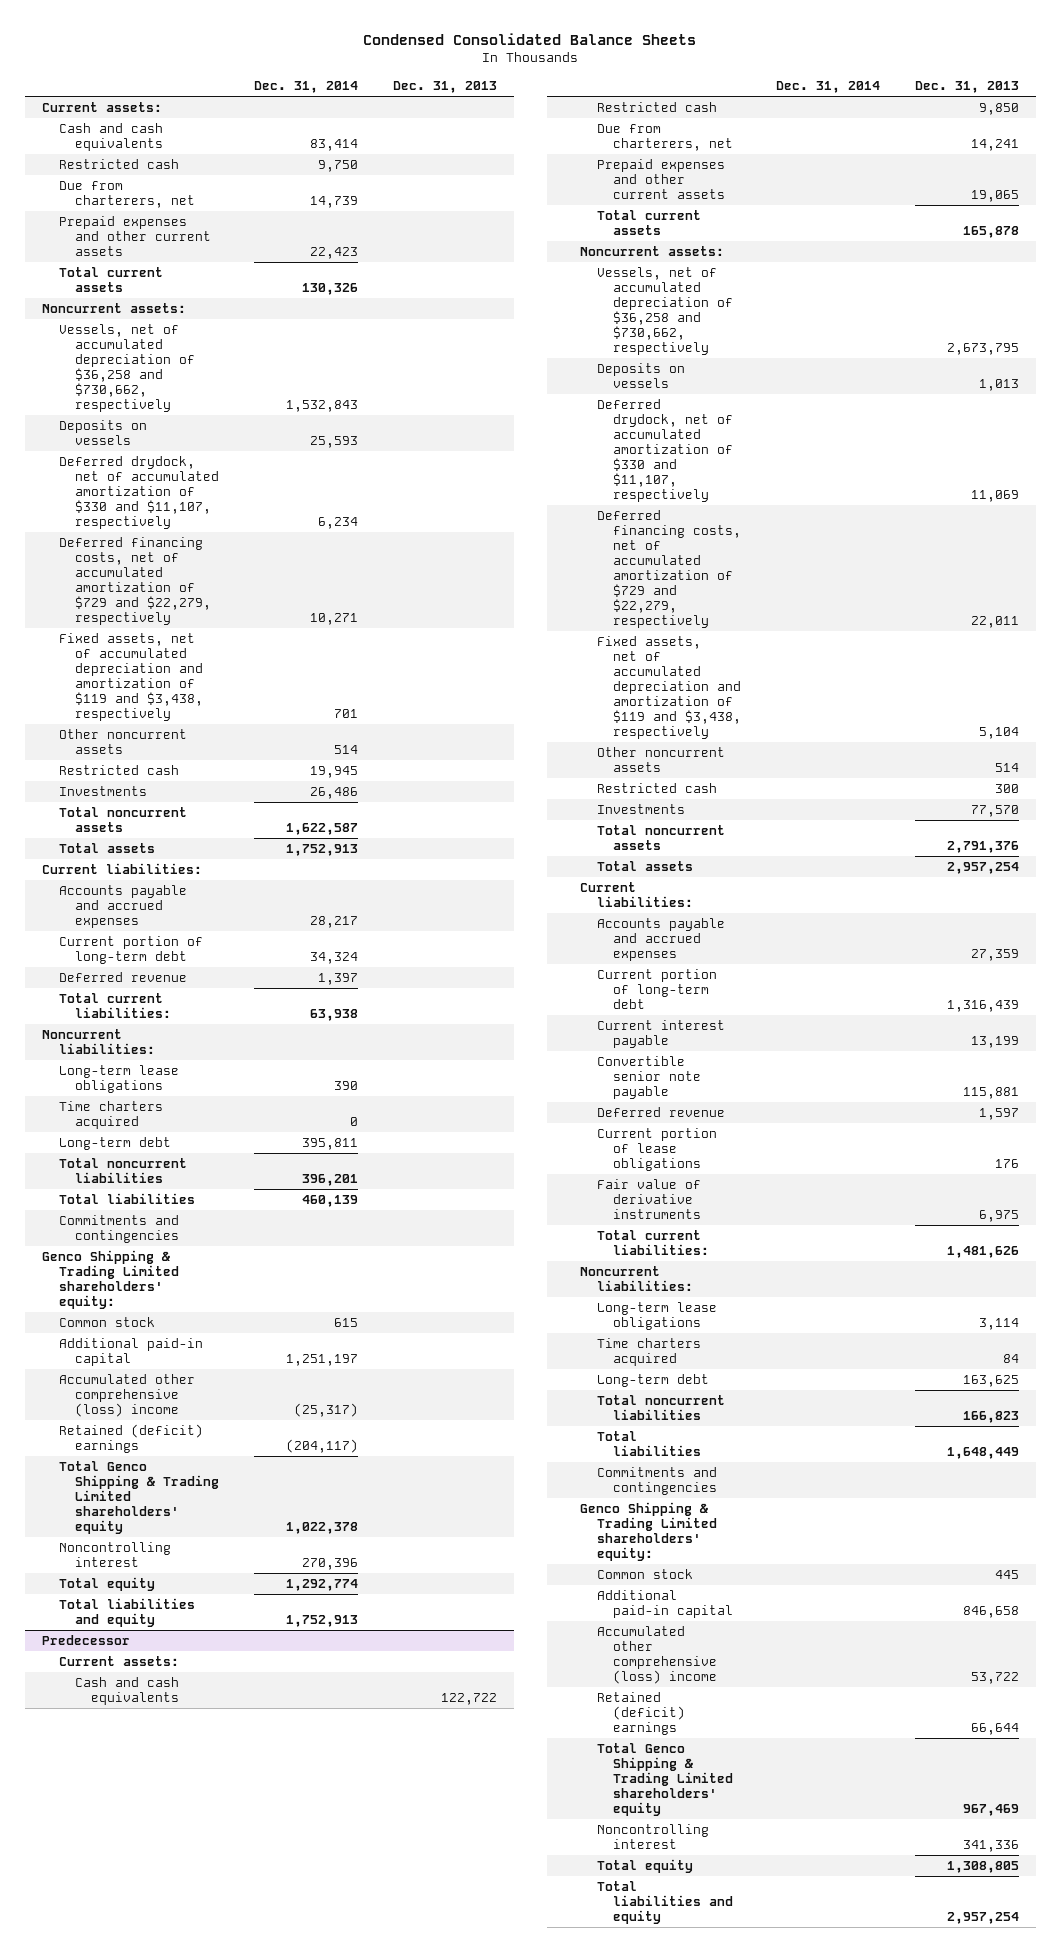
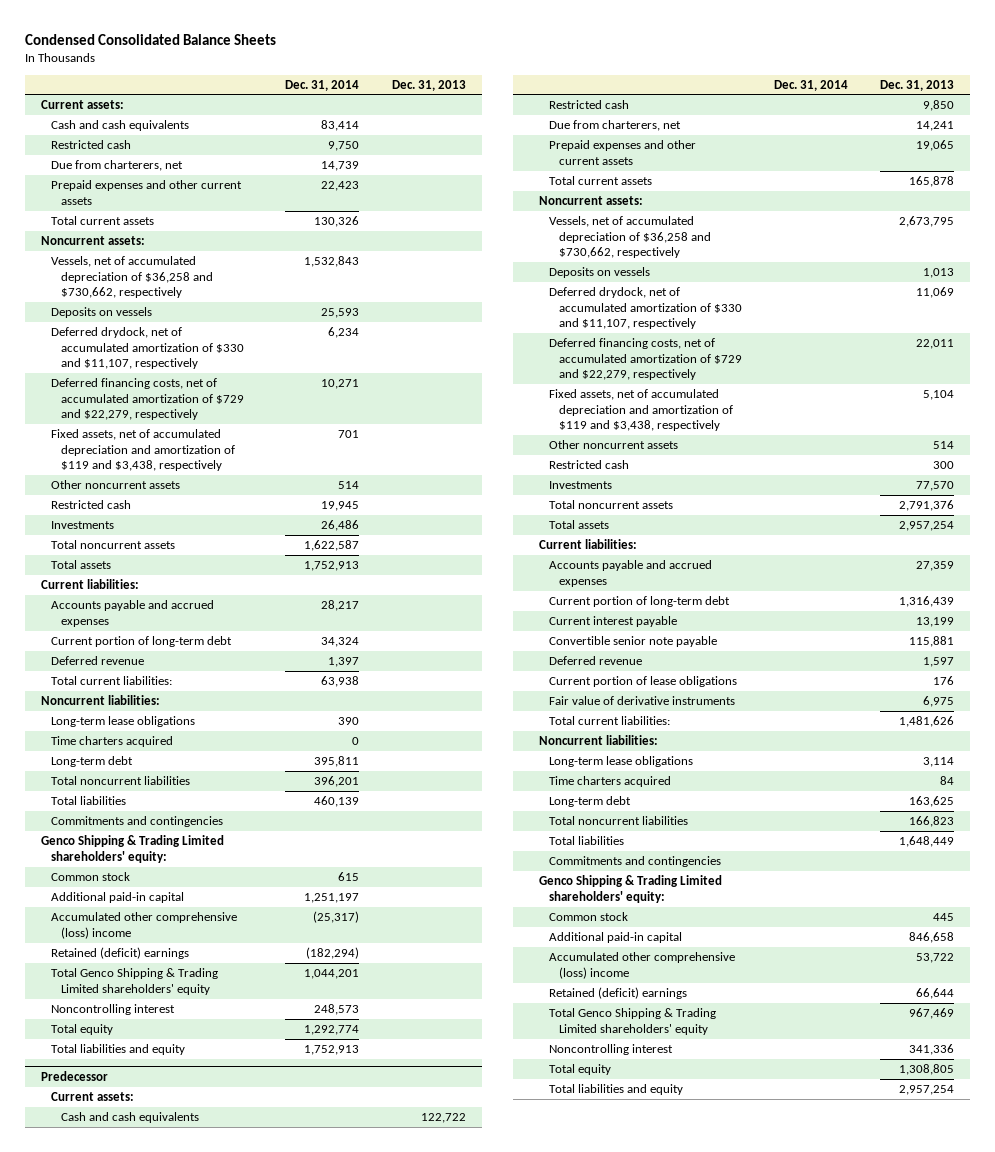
[286,1438,359,1453] (204,117) -> [306,947,360,960] (182,294)
[286,1521,359,1534] 1,022,378 -> [304,969,360,980] 1,044,201
[302,1557,359,1570] 270,396 -> [314,1004,360,1016] 248,573

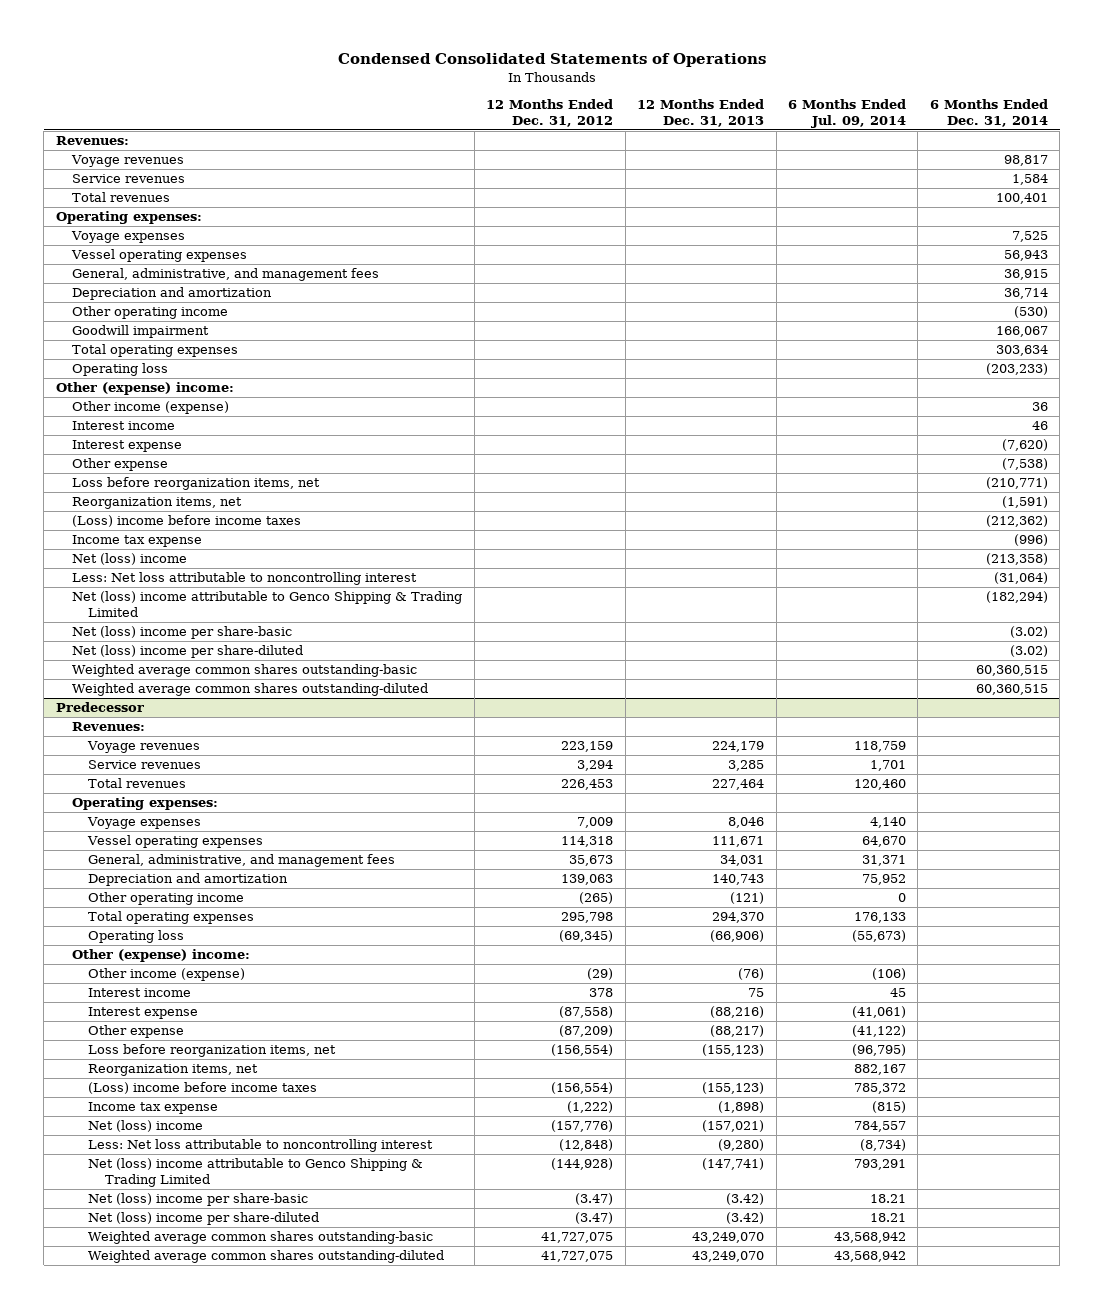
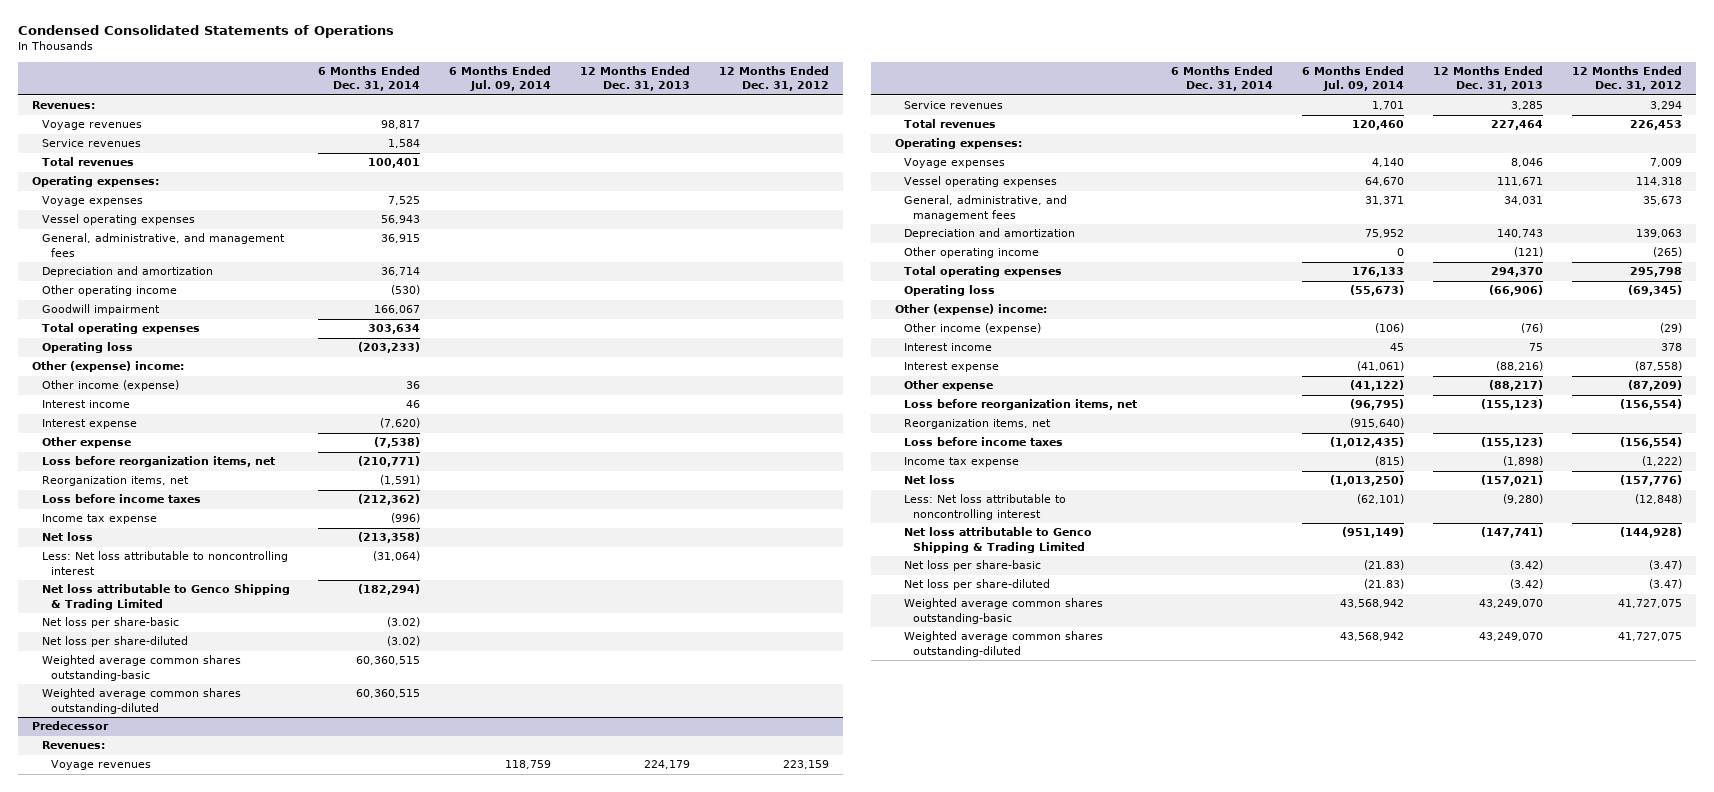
[72,515,302,528] (Loss) income before income taxes -> [41,494,201,504] Loss before income taxes
[72,553,188,566] Net (loss) income -> [41,532,93,542] Net loss
[72,591,463,618] Net (loss) income attributable to Genco Shipping & Trading Limited -> [41,584,290,610] Net loss attributable to Genco Shipping & Trading Limited
[72,626,293,640] Net (loss) income per share-basic -> [41,617,179,629] Net loss per share-basic
[72,645,304,659] Net (loss) income per share-diluted -> [41,636,188,648] Net loss per share-diluted
[853,1064,906,1076] 882,167 -> [1350,418,1405,429] (915,640)
[88,1082,318,1095] (Loss) income before income taxes -> [904,437,1064,447] Loss before income taxes
[853,1083,906,1095] 785,372 -> [1330,437,1405,449] (1,012,435)
[88,1120,204,1133] Net (loss) income -> [904,475,956,485] Net loss
[853,1121,906,1133] 784,557 -> [1330,475,1405,487] (1,013,250)
[859,1139,906,1152] (8,734) -> [1357,494,1405,505] (62,101)
[88,1158,424,1188] Net (loss) income attributable to Genco Shipping & Trading Limited -> [904,527,1093,553] Net loss attributable to Genco Shipping & Trading Limited
[853,1159,906,1171] 793,291 -> [1342,527,1405,539] (951,149)
[88,1193,309,1207] Net (loss) income per share-basic -> [904,560,1042,572] Net loss per share-basic
[869,1194,906,1204] 18.21 -> [1364,560,1405,571] (21.83)
[88,1212,320,1226] Net (loss) income per share-diluted -> [904,579,1051,591] Net loss per share-diluted
[869,1213,906,1223] 18.21 -> [1364,579,1405,590] (21.83)

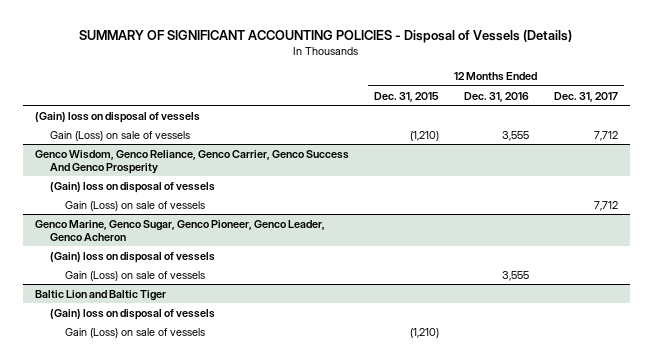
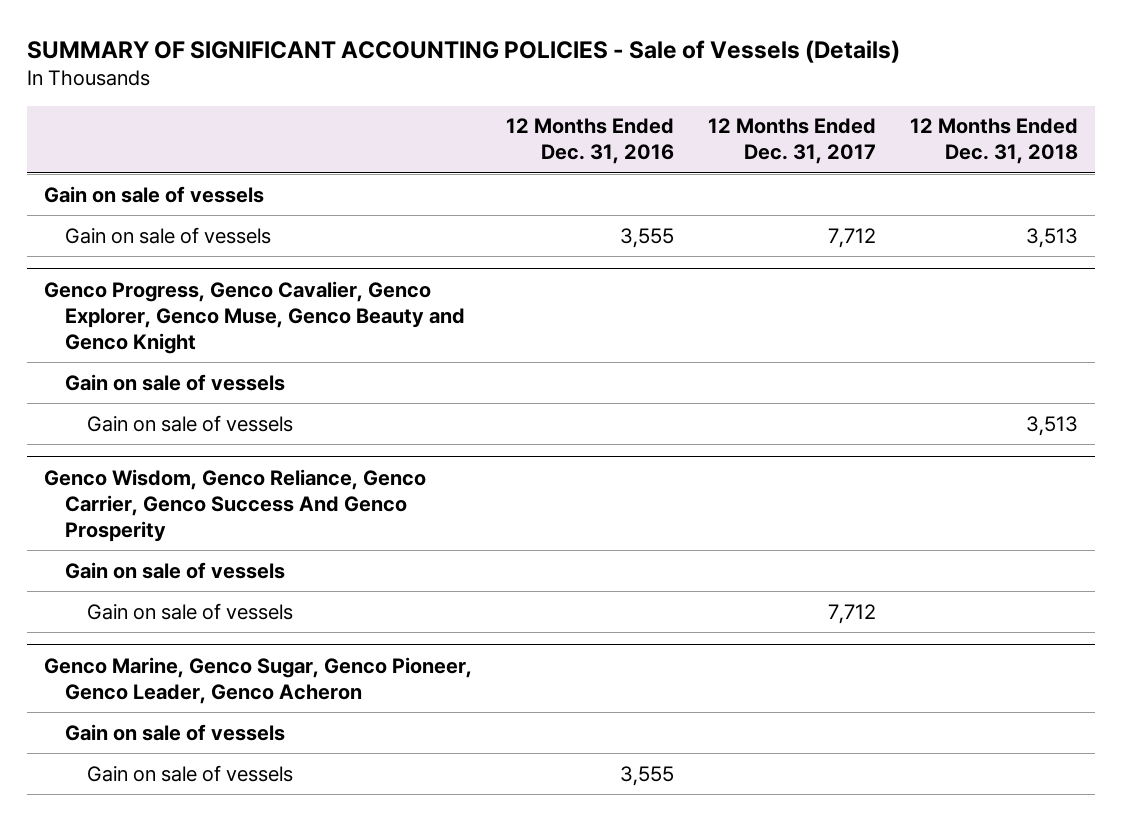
[79,30,573,44] SUMMARY OF SIGNIFICANT ACCOUNTING POLICIES - Disposal of Vessels (Details) -> [26,40,900,64] SUMMARY OF SIGNIFICANT ACCOUNTING POLICIES - Sale of Vessels (Details)
[373,91,439,102] Dec. 31, 2015 -> none
none -> [910,118,1079,165] 12 Months Ended Dec. 31, 2018
[35,111,201,123] (Gain) loss on disposal of vessels -> [43,185,264,203] Gain on sale of vessels
[49,130,190,141] Gain (Loss) on sale of vessels -> [65,226,272,244] Gain on sale of vessels
none -> [43,280,466,354] Genco Progress, Genco Cavalier, Genco Explorer, Genco Muse, Genco Beauty and Genco Knight
none -> [65,373,286,391] Gain on sale of vessels
none -> [87,414,294,432] Gain on sale of vessels
[49,181,215,193] (Gain) loss on disposal of vessels -> [65,561,286,579] Gain on sale of vessels
[64,200,205,211] Gain (Loss) on sale of vessels -> [87,602,294,620] Gain on sale of vessels
[35,289,167,301] Baltic Lion and Baltic Tiger -> none
[49,308,215,320] (Gain) loss on disposal of vessels -> none
[64,327,205,338] Gain (Loss) on sale of vessels -> none
[49,251,215,263] (Gain) loss on disposal of vessels -> [65,723,286,741] Gain on sale of vessels
[64,270,205,281] Gain (Loss) on sale of vessels -> [87,764,294,782] Gain on sale of vessels

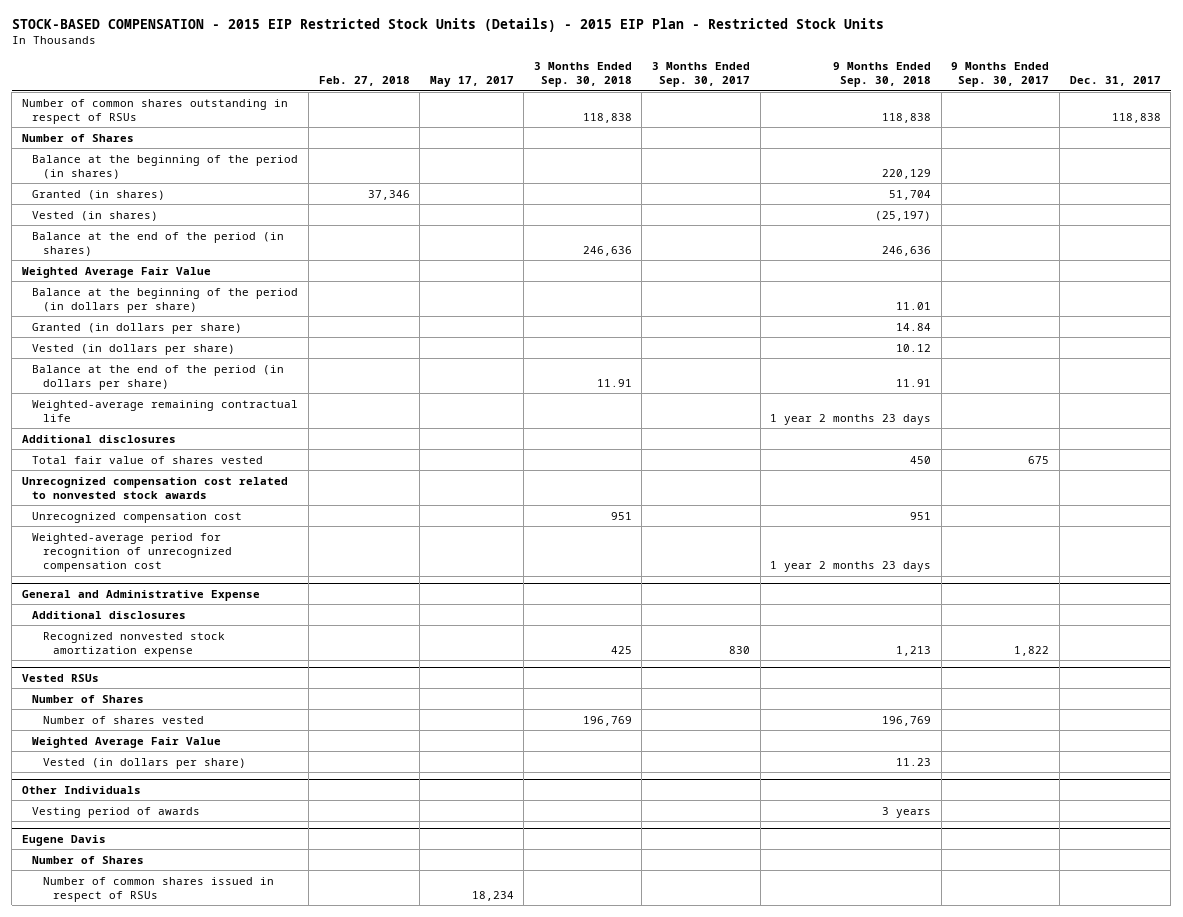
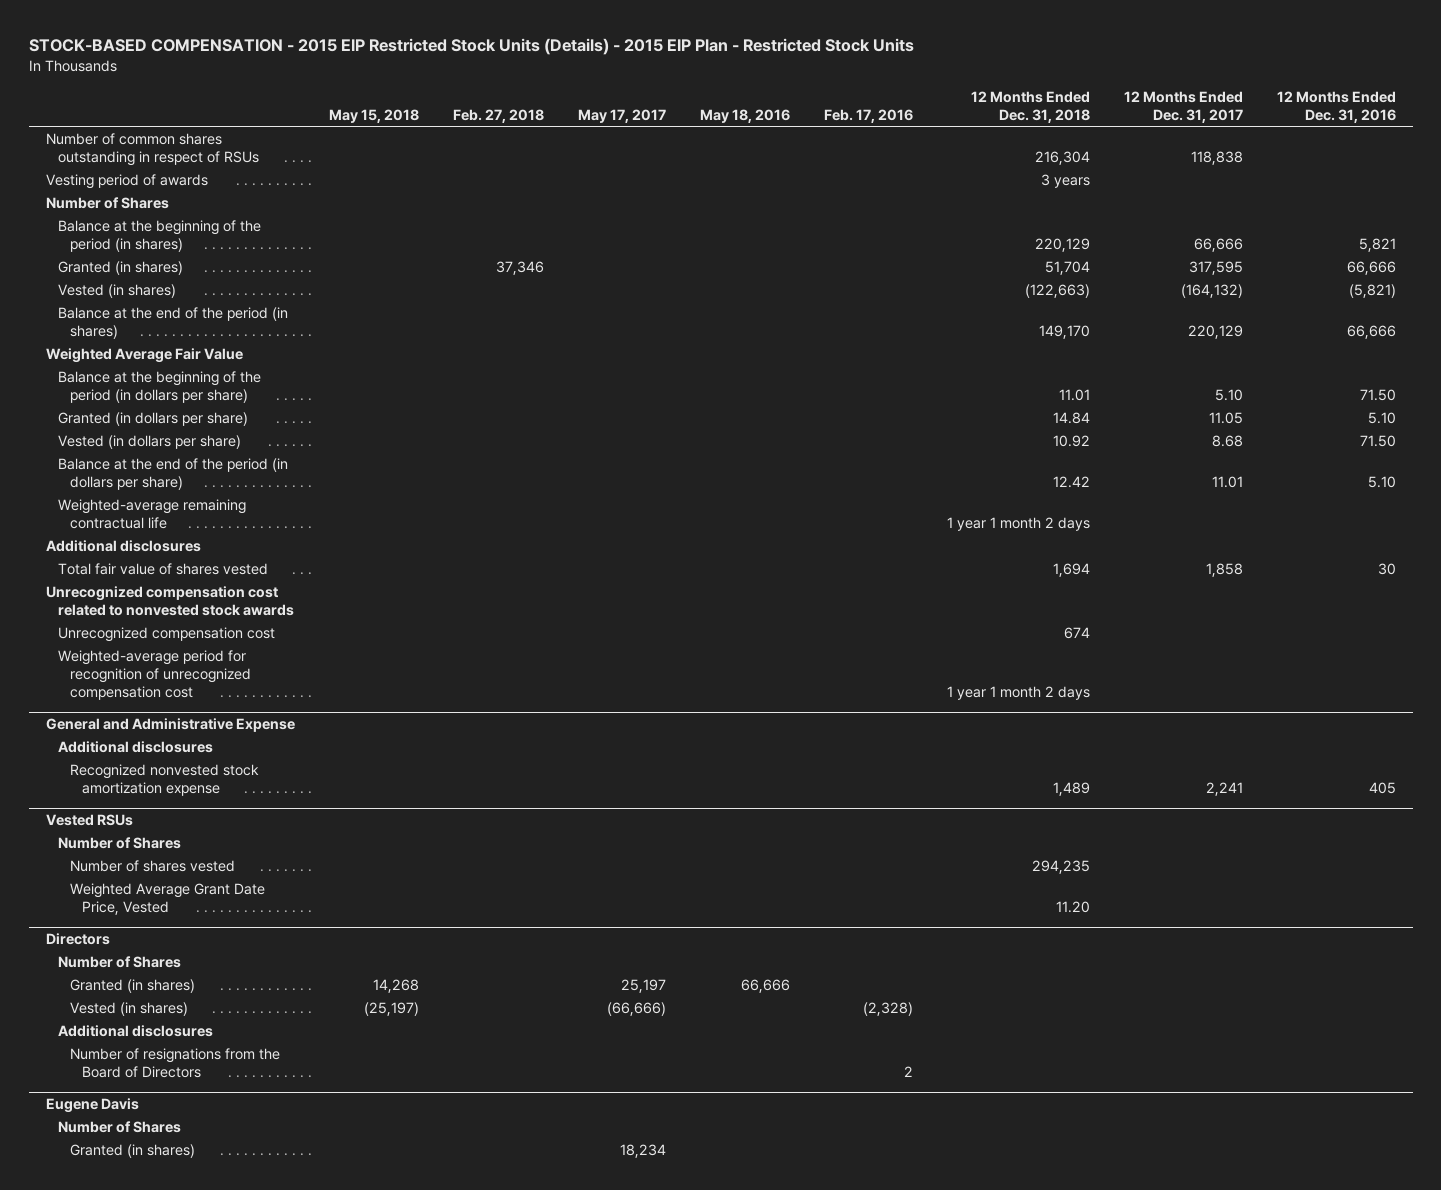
[533,62,632,88] 3 Months Ended Sep. 30, 2018 -> none
[652,62,751,88] 3 Months Ended Sep. 30, 2017 -> none
[833,62,932,88] 9 Months Ended Sep. 30, 2018 -> none
[951,62,1050,88] 9 Months Ended Sep. 30, 2017 -> none
[1069,76,1161,87] Dec. 31, 2017 -> none
none -> [328,108,419,123] May 15, 2018
none -> [699,108,790,123] May 18, 2016
none -> [823,108,913,123] Feb. 17, 2016
none -> [970,90,1090,123] 12 Months Ended Dec. 31, 2018
none -> [1123,90,1243,123] 12 Months Ended Dec. 31, 2017
none -> [1276,90,1396,123] 12 Months Ended Dec. 31, 2016
none -> [45,173,208,189] Vesting period of awards
[32,736,222,748] Weighted Average Fair Value -> none
[42,757,246,769] Vested (in dollars per share) -> none
[32,806,201,818] Vesting period of awards -> none
none -> [69,882,265,915] Weighted Average Grant Date Price, Vested
[21,785,141,794] Other Individuals -> [45,932,110,945] Directors
none -> [57,955,181,968] Number of Shares
none -> [69,978,195,993] Granted (in shares)
none -> [69,1001,188,1016] Vested (in shares)
none -> [57,1024,213,1037] Additional disclosures
none -> [69,1047,280,1078] Number of resignations from the Board of Directors
[42,876,274,902] Number of common shares issued in respect of RSUs -> [69,1143,195,1158] Granted (in shares)

